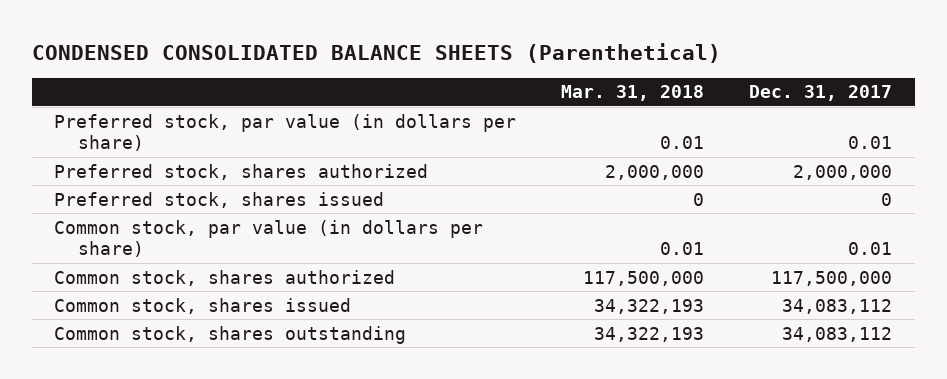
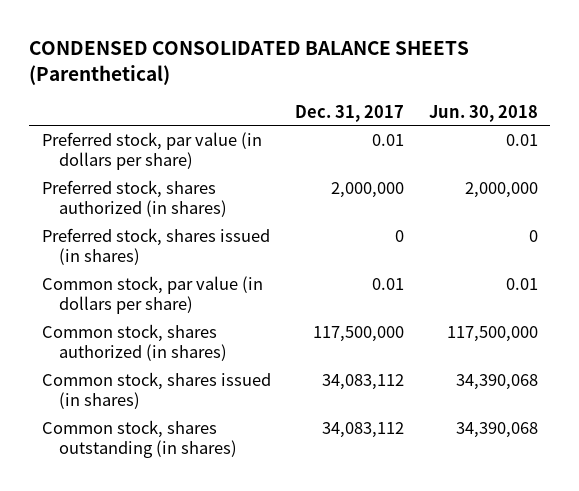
[561,85,705,102] Mar. 31, 2018 -> none
none -> [428,104,538,122] Jun. 30, 2018
[54,163,429,180] Preferred stock, shares authorized -> [41,179,227,218] Preferred stock, shares authorized (in shares)
[54,191,385,208] Preferred stock, shares issued -> [41,227,270,266] Preferred stock, shares issued (in shares)
[54,269,396,286] Common stock, shares authorized -> [41,323,227,362] Common stock, shares authorized (in shares)
[54,297,352,314] Common stock, shares issued -> [41,371,271,410] Common stock, shares issued (in shares)
[54,325,407,344] Common stock, shares outstanding -> [41,419,237,459] Common stock, shares outstanding (in shares)

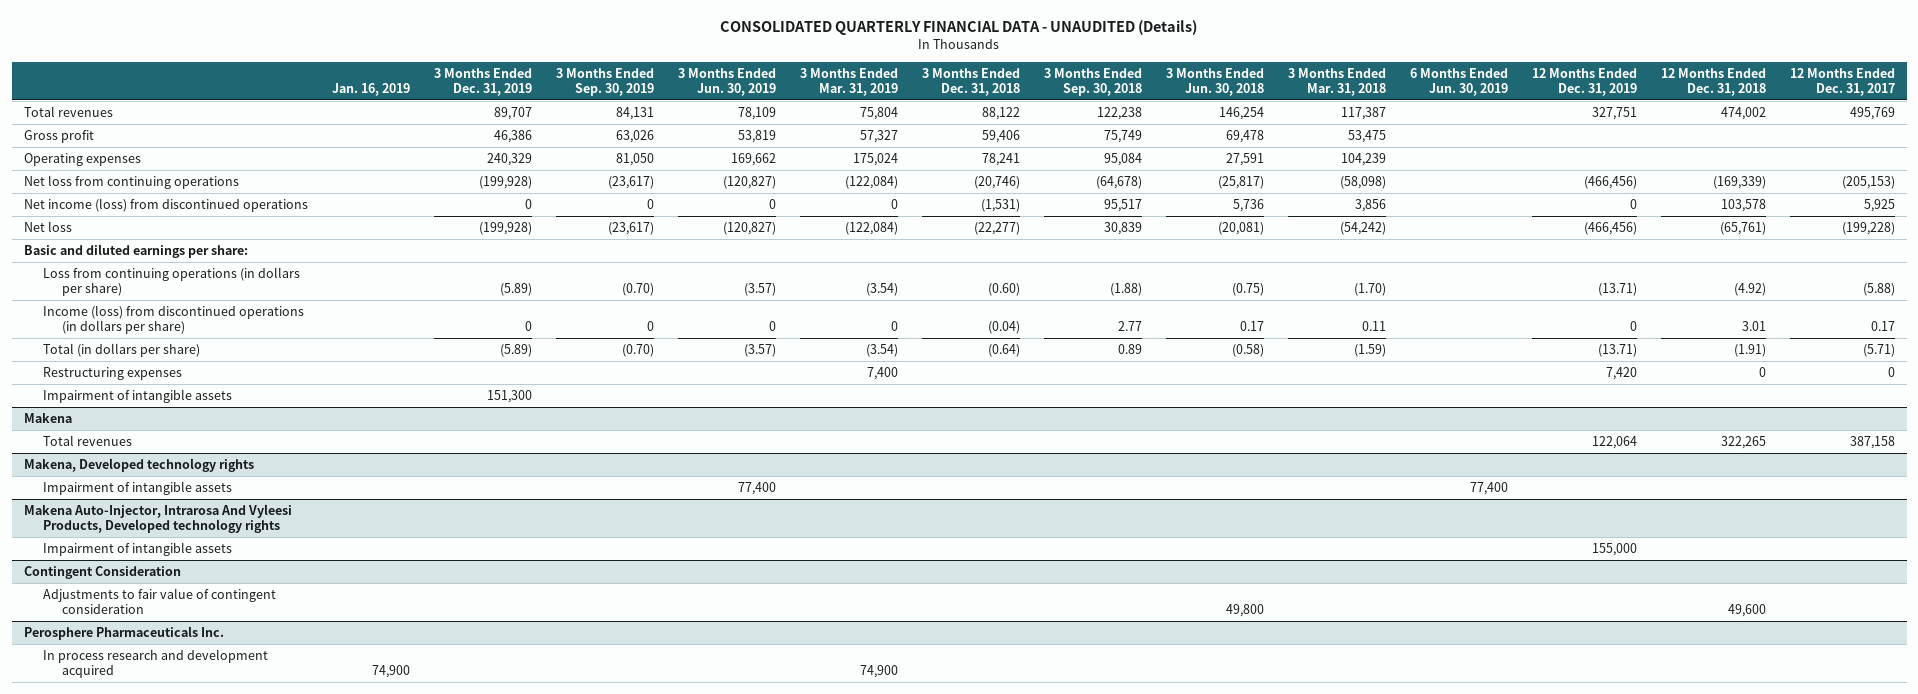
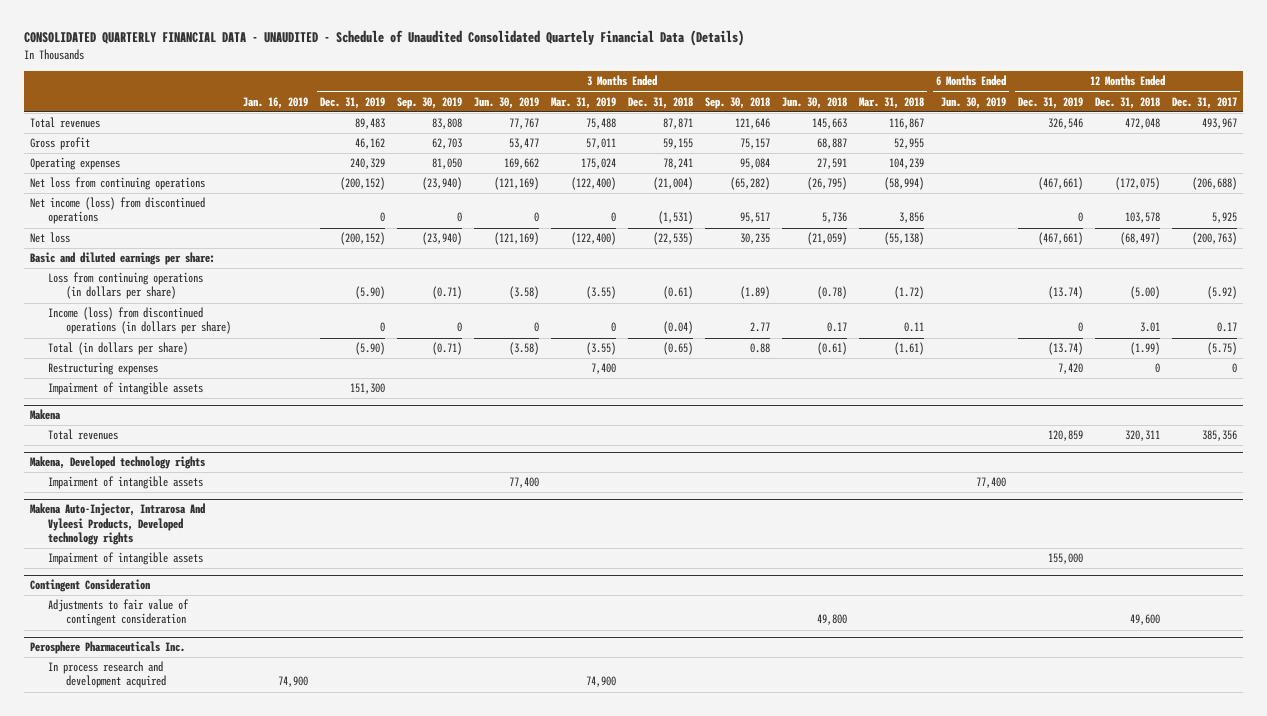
[720,19,1198,35] CONSOLIDATED QUARTERLY FINANCIAL DATA - UNAUDITED (Details) -> [23,30,744,47] CONSOLIDATED QUARTERLY FINANCIAL DATA - UNAUDITED - Schedule of Unaudited Consolidated Quartely Financial Data (Details)
[493,107,532,121] 89,707 -> [354,118,385,130] 89,483
[615,107,654,121] 84,131 -> [431,118,462,130] 83,808
[737,107,776,121] 78,109 -> [509,118,540,130] 77,767
[859,107,898,121] 75,804 -> [586,118,617,130] 75,488
[981,107,1020,121] 88,122 -> [663,118,694,130] 87,871
[1096,107,1142,121] 122,238 -> [735,118,771,130] 121,646
[1218,107,1264,121] 146,254 -> [812,118,848,130] 145,663
[1340,107,1386,121] 117,387 -> [889,118,925,130] 116,867
[1591,107,1637,121] 327,751 -> [1048,118,1084,130] 326,546
[1720,107,1766,121] 474,002 -> [1125,118,1161,130] 472,048
[1849,107,1895,121] 495,769 -> [1202,118,1238,130] 493,967
[493,130,532,144] 46,386 -> [354,138,385,150] 46,162
[615,130,654,144] 63,026 -> [431,138,462,150] 62,703
[737,130,776,144] 53,819 -> [509,138,540,150] 53,477
[859,130,898,144] 57,327 -> [586,138,617,150] 57,011
[981,130,1020,144] 59,406 -> [663,138,694,150] 59,155
[1103,130,1142,144] 75,749 -> [740,138,771,150] 75,157
[1225,130,1264,144] 69,478 -> [817,138,848,150] 68,887
[1347,130,1386,144] 53,475 -> [894,138,925,150] 52,955
[478,176,532,190] (199,928) -> [339,177,385,191] (200,152)
[607,176,654,190] (23,617) -> [421,177,462,191] (23,940)
[722,176,776,190] (120,827) -> [494,177,540,191] (121,169)
[844,176,898,190] (122,084) -> [571,177,617,191] (122,400)
[973,176,1020,190] (20,746) -> [653,177,694,191] (21,004)
[1095,176,1142,190] (64,678) -> [730,177,771,191] (65,282)
[1217,176,1264,190] (25,817) -> [807,177,848,191] (26,795)
[1339,176,1386,190] (58,098) -> [884,177,925,191] (58,994)
[1583,176,1637,190] (466,456) -> [1038,177,1084,191] (467,661)
[1712,176,1766,190] (169,339) -> [1115,177,1161,191] (172,075)
[1841,176,1895,190] (205,153) -> [1192,177,1238,191] (206,688)
[478,222,532,236] (199,928) -> [339,232,385,246] (200,152)
[607,222,654,236] (23,617) -> [421,232,462,246] (23,940)
[722,222,776,236] (120,827) -> [494,232,540,246] (121,169)
[844,222,898,236] (122,084) -> [571,232,617,246] (122,400)
[973,222,1020,236] (22,277) -> [653,232,694,246] (22,535)
[1103,222,1142,236] 30,839 -> [740,233,771,245] 30,235
[1217,222,1264,236] (20,081) -> [807,232,848,246] (21,059)
[1339,222,1386,236] (54,242) -> [884,232,925,246] (55,138)
[1583,222,1637,236] (466,456) -> [1038,232,1084,246] (467,661)
[1719,222,1766,236] (65,761) -> [1120,232,1161,246] (68,497)
[1841,222,1895,236] (199,228) -> [1192,232,1238,246] (200,763)
[499,283,532,297] (5.89) -> [354,286,385,300] (5.90)
[621,283,654,297] (0.70) -> [431,286,462,300] (0.71)
[743,283,776,297] (3.57) -> [509,286,540,300] (3.58)
[865,283,898,297] (3.54) -> [586,286,617,300] (3.55)
[987,283,1020,297] (0.60) -> [663,286,694,300] (0.61)
[1109,283,1142,297] (1.88) -> [740,286,771,300] (1.89)
[1231,283,1264,297] (0.75) -> [817,286,848,300] (0.78)
[1353,283,1386,297] (1.70) -> [894,286,925,300] (1.72)
[1597,283,1637,297] (13.71) -> [1048,286,1084,300] (13.74)
[1733,283,1766,297] (4.92) -> [1130,286,1161,300] (5.00)
[1862,283,1895,297] (5.88) -> [1207,286,1238,300] (5.92)
[499,344,532,358] (5.89) -> [354,342,385,356] (5.90)
[621,344,654,358] (0.70) -> [431,342,462,356] (0.71)
[743,344,776,358] (3.57) -> [509,342,540,356] (3.58)
[865,344,898,358] (3.54) -> [586,342,617,356] (3.55)
[987,344,1020,358] (0.64) -> [663,342,694,356] (0.65)
[1117,344,1142,355] 0.89 -> [750,343,771,354] 0.88
[1231,344,1264,358] (0.58) -> [817,342,848,356] (0.61)
[1353,344,1386,358] (1.59) -> [894,342,925,356] (1.61)
[1597,344,1637,358] (13.71) -> [1048,342,1084,356] (13.74)
[1733,344,1766,358] (1.91) -> [1130,342,1161,356] (1.99)
[1862,344,1895,358] (5.71) -> [1207,342,1238,356] (5.75)
[1591,436,1637,450] 122,064 -> [1048,430,1084,442] 120,859
[1720,436,1766,450] 322,265 -> [1125,430,1161,442] 320,311
[1849,436,1895,450] 387,158 -> [1202,430,1238,442] 385,356

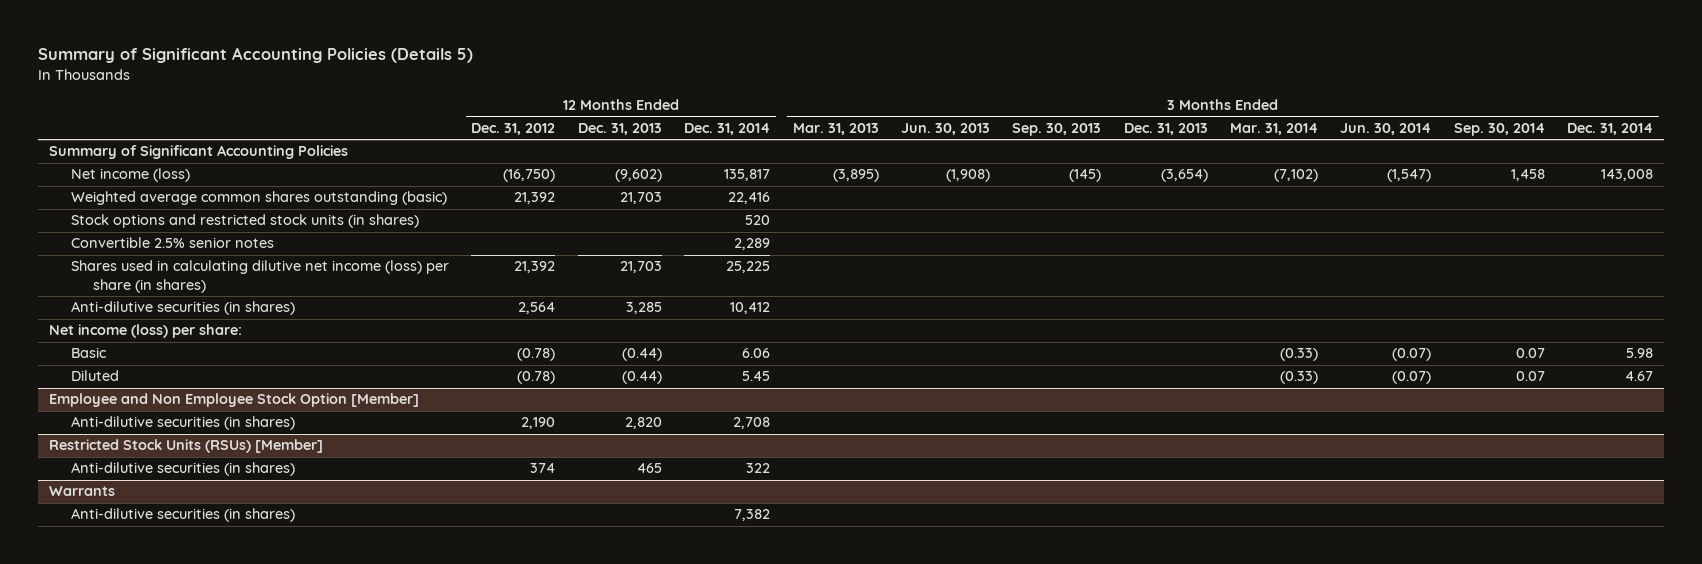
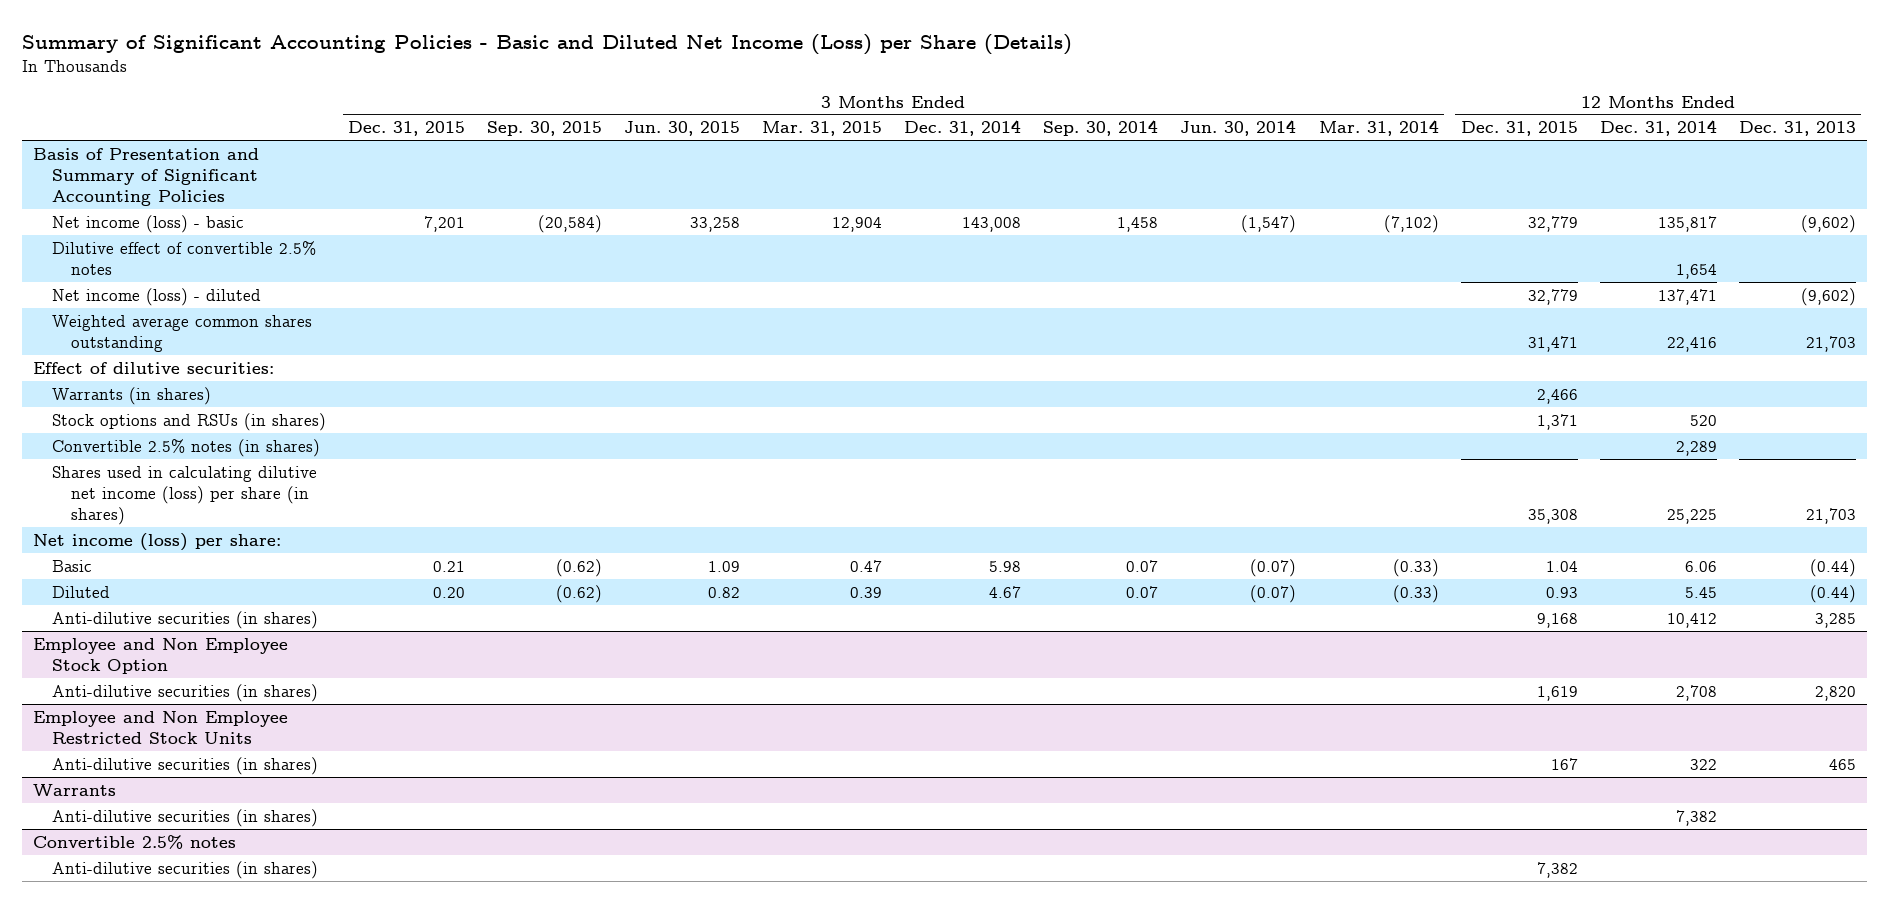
[38,47,474,64] Summary of Significant Accounting Policies (Details 5) -> [22,33,1073,55] Summary of Significant Accounting Policies - Basic and Diluted Net Income (Loss) per Share (Details)
[471,123,556,136] Dec. 31, 2012 -> none
[792,123,879,136] Mar. 31, 2013 -> none
[900,123,990,136] Jun. 30, 2013 -> none
[1012,123,1102,137] Sep. 30, 2013 -> none
[1123,123,1208,136] Dec. 31, 2013 -> none
none -> [348,121,466,137] Dec. 31, 2015
none -> [487,121,603,137] Sep. 30, 2015
none -> [624,121,741,137] Jun. 30, 2015
none -> [762,121,883,137] Mar. 31, 2015
none -> [1460,121,1578,137] Dec. 31, 2015
[49,145,349,160] Summary of Significant Accounting Policies -> [33,147,260,206] Basis of Presentation and Summary of Significant Accounting Policies
[71,168,191,183] Net income (loss) -> [52,214,245,233] Net income (loss) - basic
none -> [52,240,317,275] Dilutive effect of convertible 2.5% notes
none -> [52,287,262,306] Net income (loss) - diluted
[71,191,448,206] Weighted average common shares outstanding (basic) -> [52,314,313,352] Weighted average common shares outstanding
none -> [33,361,275,374] Effect of dilutive securities:
none -> [52,386,212,405] Warrants (in shares)
[71,214,420,229] Stock options and restricted stock units (in shares) -> [52,412,327,431] Stock options and RSUs (in shares)
[71,237,275,249] Convertible 2.5% senior notes -> [52,438,321,457] Convertible 2.5% notes (in shares)
[71,301,296,316] Anti-dilutive securities (in shares) -> [52,610,319,629] Anti-dilutive securities (in shares)
[49,393,420,408] Employee and Non Employee Stock Option [Member] -> [33,637,289,674] Employee and Non Employee Stock Option
[49,439,324,454] Restricted Stock Units (RSUs) [Member] -> [33,710,289,744] Employee and Non Employee Restricted Stock Units
none -> [33,834,237,849] Convertible 2.5% notes
none -> [52,860,319,879] Anti-dilutive securities (in shares)

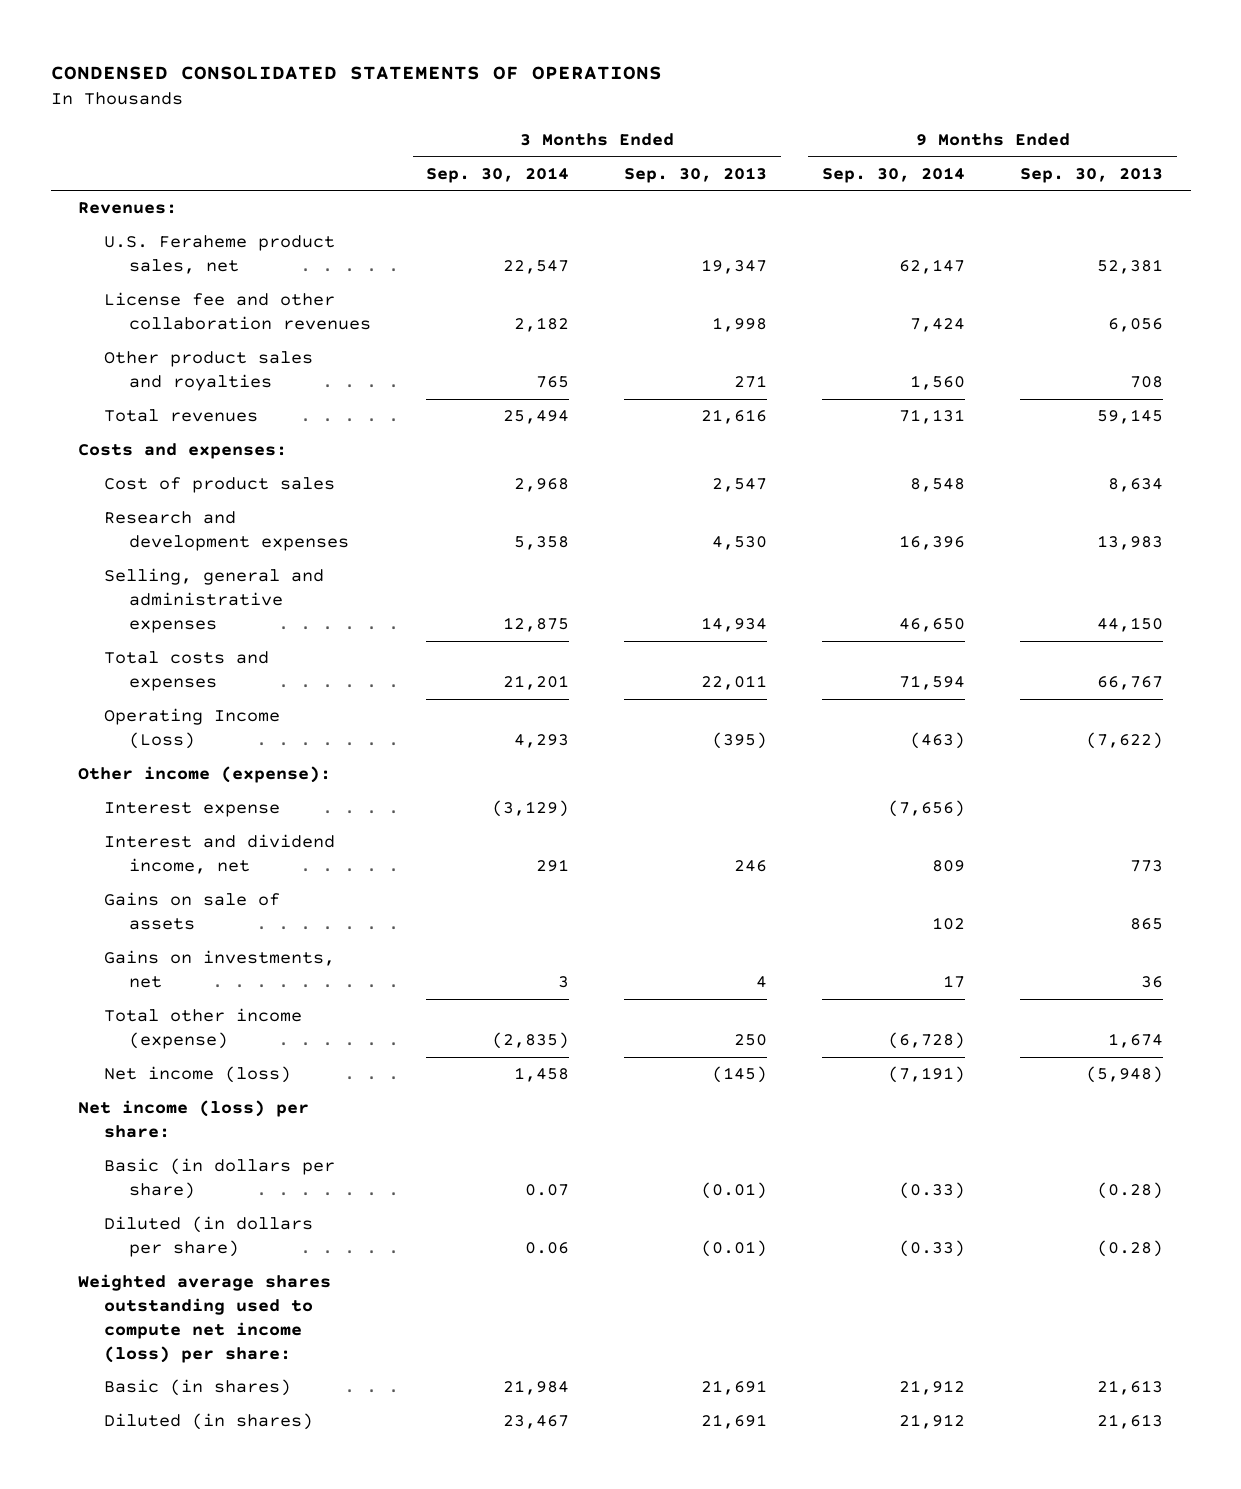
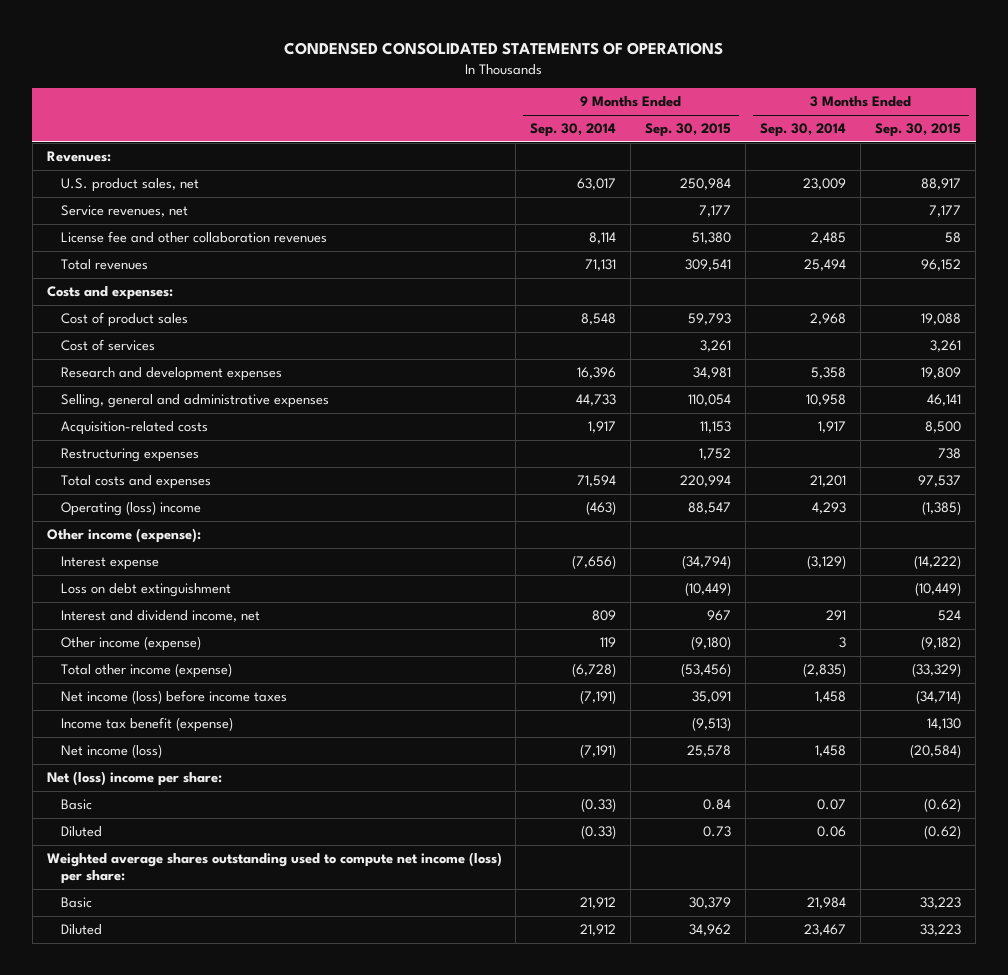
[624,166,768,183] Sep. 30, 2013 -> none
[1020,166,1164,183] Sep. 30, 2013 -> none
none -> [645,123,732,138] Sep. 30, 2015
none -> [875,123,962,138] Sep. 30, 2015
[103,351,313,392] Other product sales and royalties -> none
[103,235,335,275] U.S. Feraheme product sales, net -> [60,178,199,193] U.S. product sales, net
[503,260,570,275] 22,547 -> [803,178,847,191] 23,009
[899,259,966,275] 62,147 -> [577,178,617,191] 63,017
none -> [60,205,188,218] Service revenues, net
[514,317,570,333] 2,182 -> [811,232,847,245] 2,485
[910,318,966,333] 7,424 -> [589,232,617,245] 8,114
none -> [60,339,155,352] Cost of services
[503,616,570,632] 12,875 -> [806,394,847,407] 10,958
[899,617,966,632] 46,650 -> [576,394,617,407] 44,733
none -> [60,421,208,436] Acquisition-related costs
none -> [60,448,199,463] Restructuring expenses
[103,708,280,750] Operating Income (Loss) -> [60,501,201,517] Operating (loss) income
none -> [60,583,231,598] Loss on debt extinguishment
[103,892,280,931] Gains on sale of assets -> none
[103,950,335,989] Gains on investments, net -> none
none -> [60,636,201,652] Other income (expense)
none -> [60,690,287,705] Net income (loss) before income taxes
none -> [60,717,233,733] Income tax benefit (expense)
[78,1100,310,1139] Net income (loss) per share: -> [46,771,222,787] Net (loss) income per share:
[103,1158,335,1200] Basic (in dollars per share) -> [60,799,92,811] Basic
[103,1216,313,1258] Diluted (in dollars per share) -> [60,826,102,838] Diluted
[103,1379,291,1397] Basic (in shares) -> [60,897,92,909] Basic
[103,1413,313,1431] Diluted (in shares) -> [60,924,102,936] Diluted

